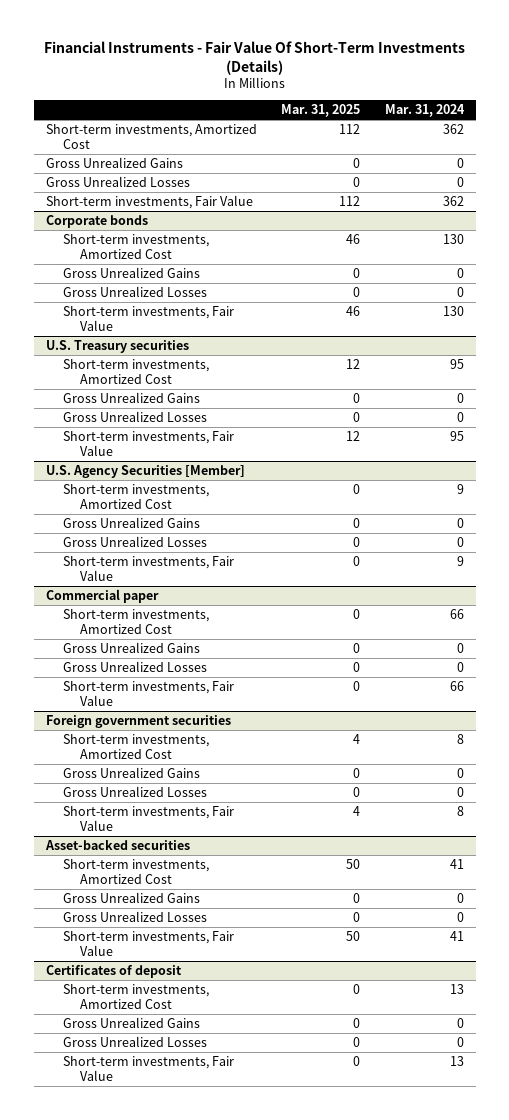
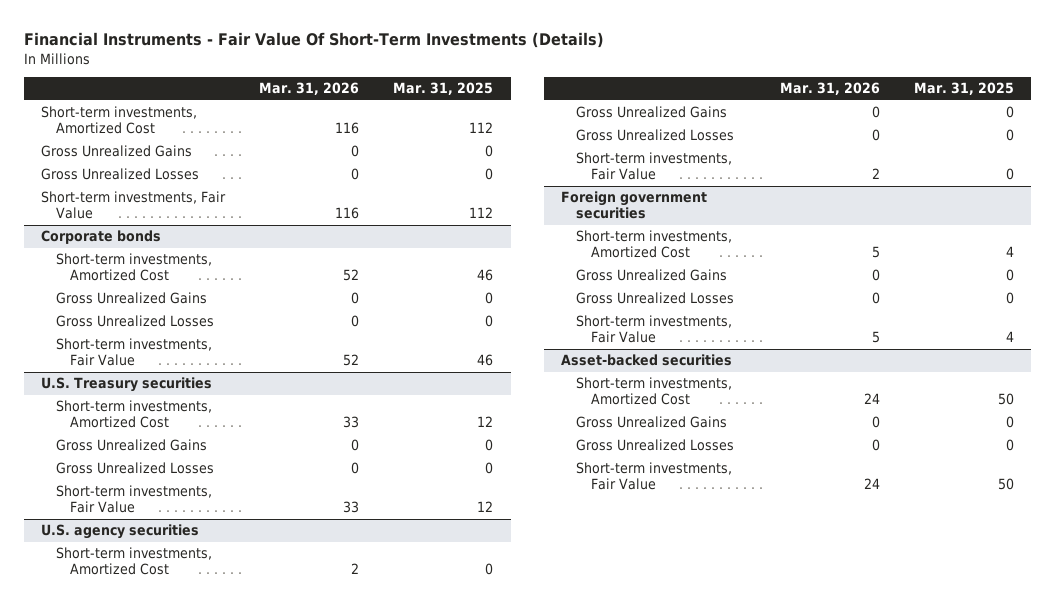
[384,104,465,118] Mar. 31, 2024 -> none
none -> [259,82,360,96] Mar. 31, 2026
[63,483,210,510] Short-term investments, Amortized Cost -> none
[63,516,201,528] Gross Unrealized Gains -> none
[63,535,208,547] Gross Unrealized Losses -> none
[63,555,235,582] Short-term investments, Fair Value -> none
[45,588,159,603] Commercial paper -> none
[45,464,245,478] U.S. Agency Securities [Member] -> [41,524,200,540] U.S. agency securities
[45,964,182,978] Certificates of deposit -> none
[63,983,210,1010] Short-term investments, Amortized Cost -> none
[63,1016,201,1028] Gross Unrealized Gains -> none
[63,1035,208,1047] Gross Unrealized Losses -> none
[63,1055,235,1082] Short-term investments, Fair Value -> none

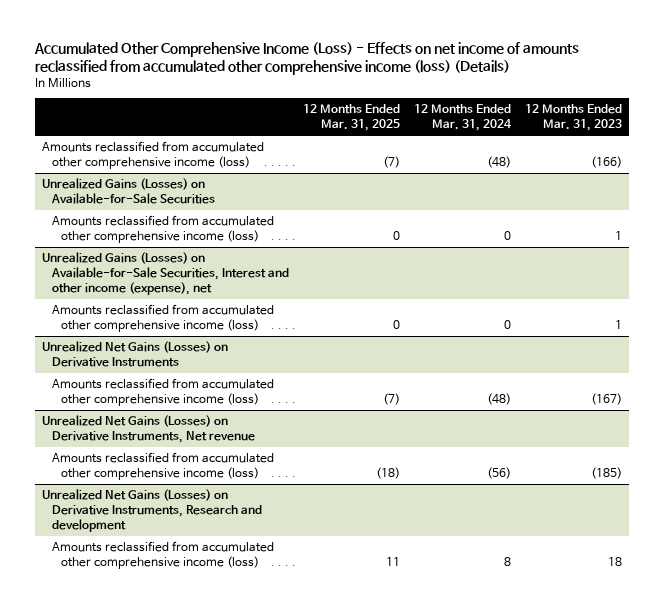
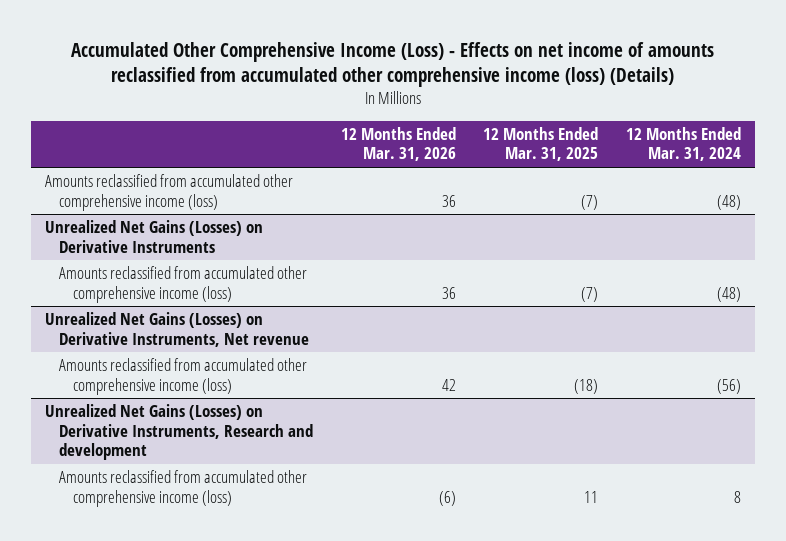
[525,104,623,132] 12 Months Ended Mar. 31, 2023 -> none
none -> [340,126,456,162] 12 Months Ended Mar. 31, 2026
[42,178,215,205] Unrealized Gains (Losses) on Available-for-Sale Securities -> none
[51,215,274,244] Amounts reclassified from accumulated other comprehensive income (loss) -> none
[42,252,289,295] Unrealized Gains (Losses) on Available-for-Sale Securities, Interest and other income (expense), net -> none
[51,304,274,333] Amounts reclassified from accumulated other comprehensive income (loss) -> none

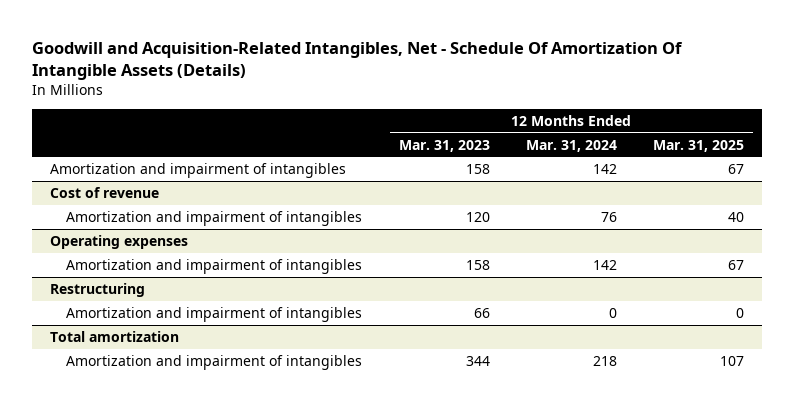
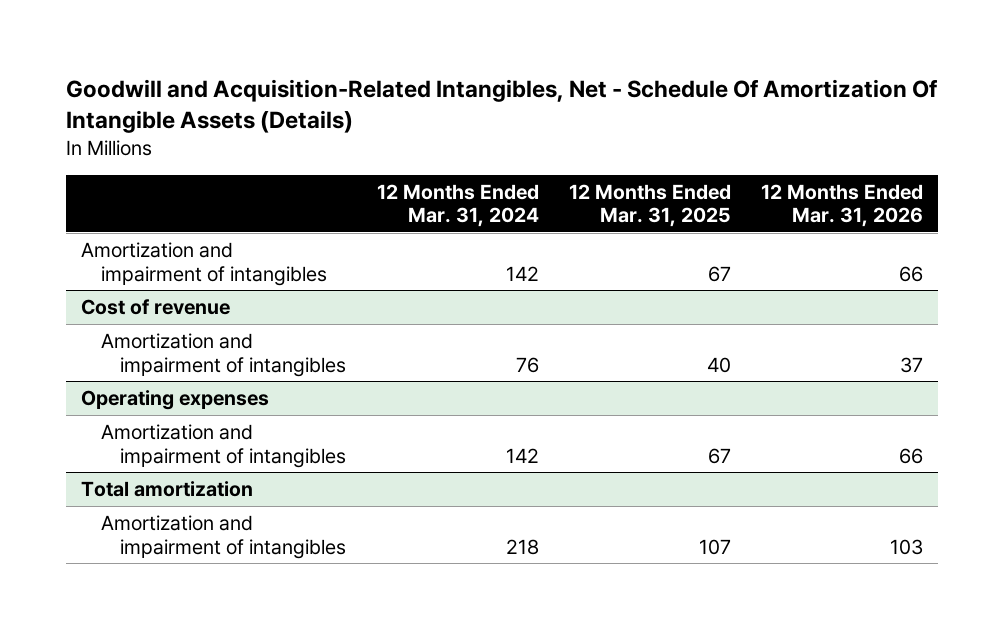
[398,139,490,152] Mar. 31, 2023 -> none
none -> [761,183,924,228] 12 Months Ended Mar. 31, 2026
[50,282,146,297] Restructuring -> none
[66,306,363,322] Amortization and impairment of intangibles -> none

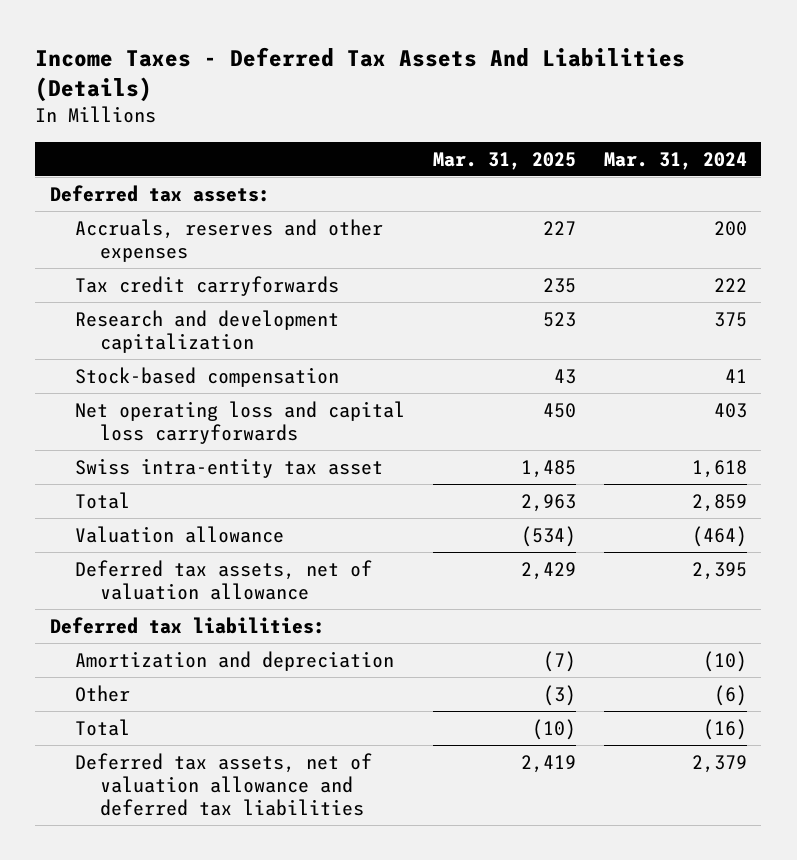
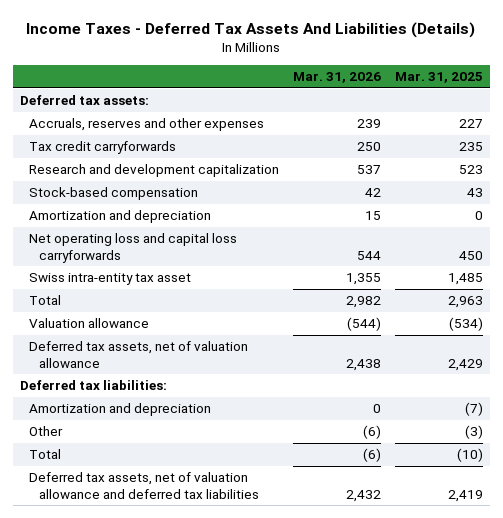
[604,151,748,170] Mar. 31, 2024 -> none
none -> [293,72,382,84] Mar. 31, 2026
none -> [29,210,212,224] Amortization and depreciation

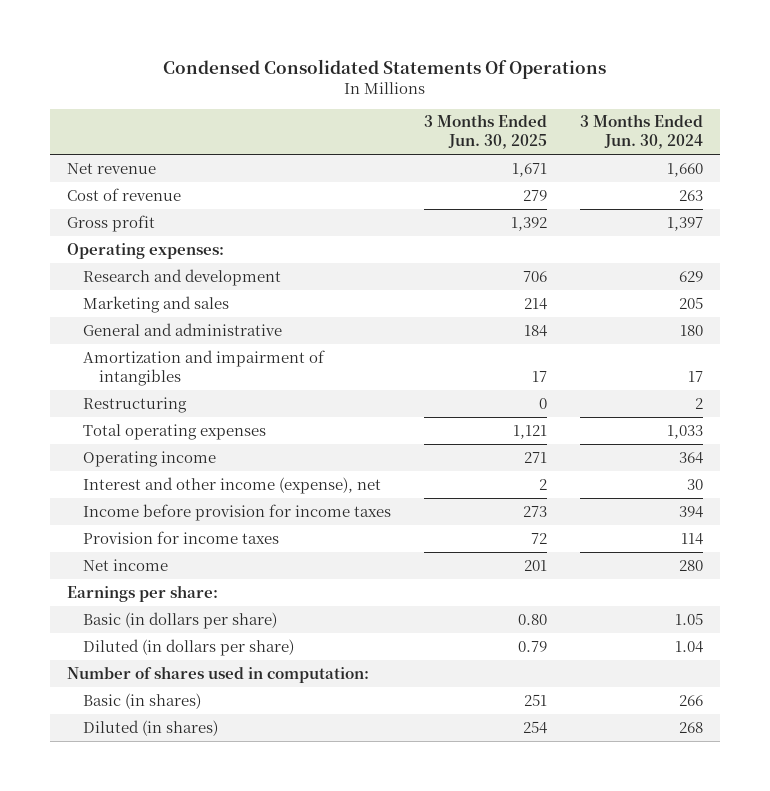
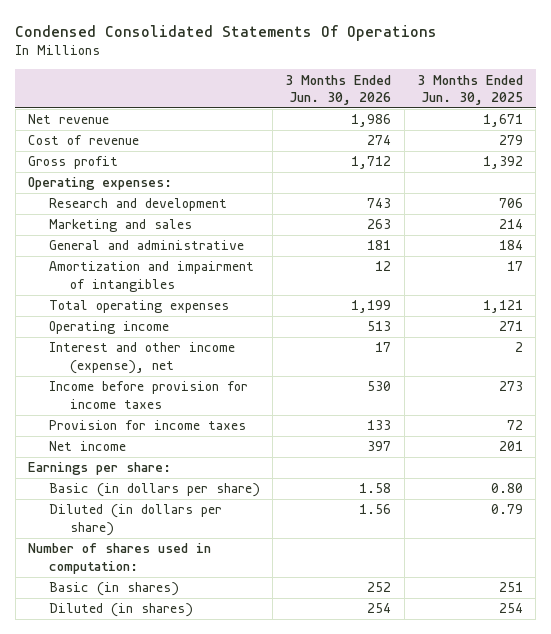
[580,114,704,150] 3 Months Ended Jun. 30, 2024 -> none
none -> [285,74,392,106] 3 Months Ended Jun. 30, 2026
[82,396,187,413] Restructuring -> none

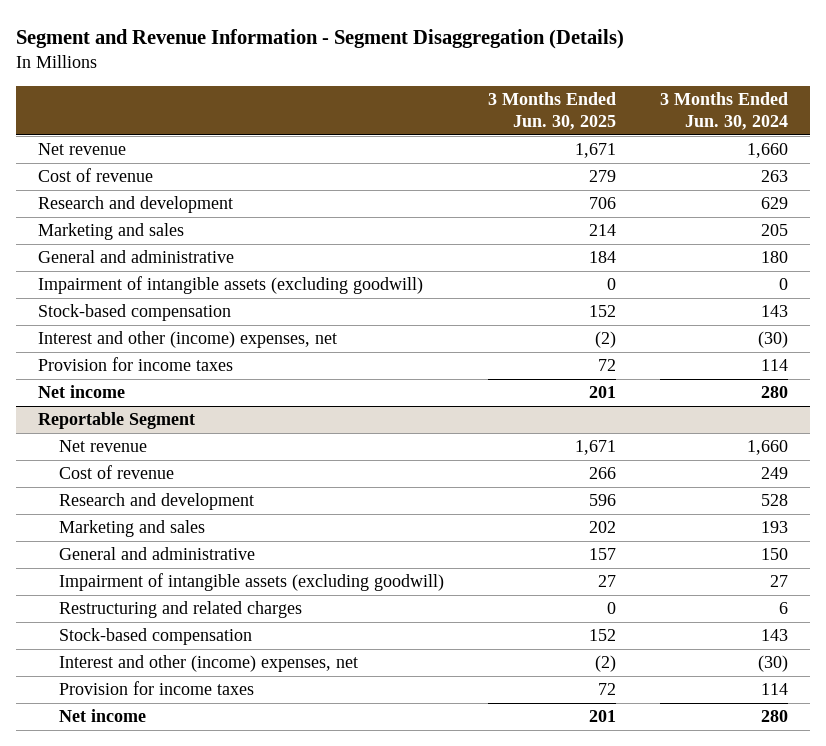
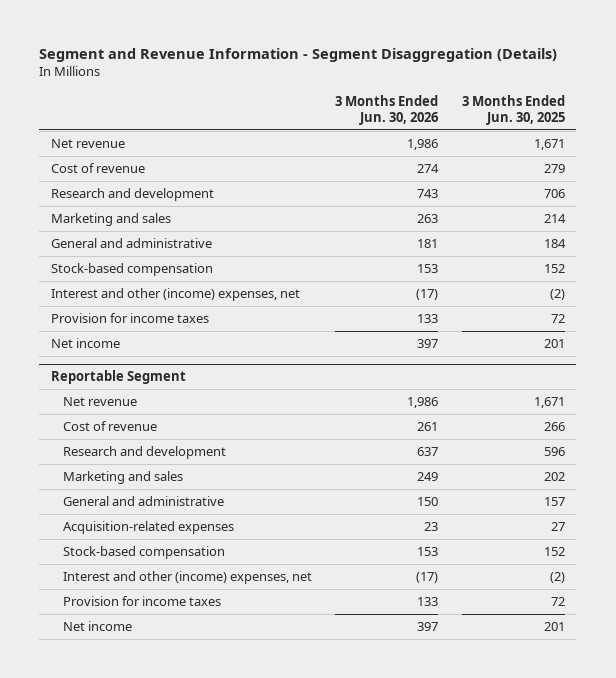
[659,92,788,131] 3 Months Ended Jun. 30, 2024 -> none
none -> [335,95,439,126] 3 Months Ended Jun. 30, 2026
[37,276,423,295] Impairment of intangible assets (excluding goodwill) -> none
[58,573,444,592] Impairment of intangible assets (excluding goodwill) -> none
[58,601,302,619] Restructuring and related charges -> none
none -> [63,520,235,534] Acquisition-related expenses

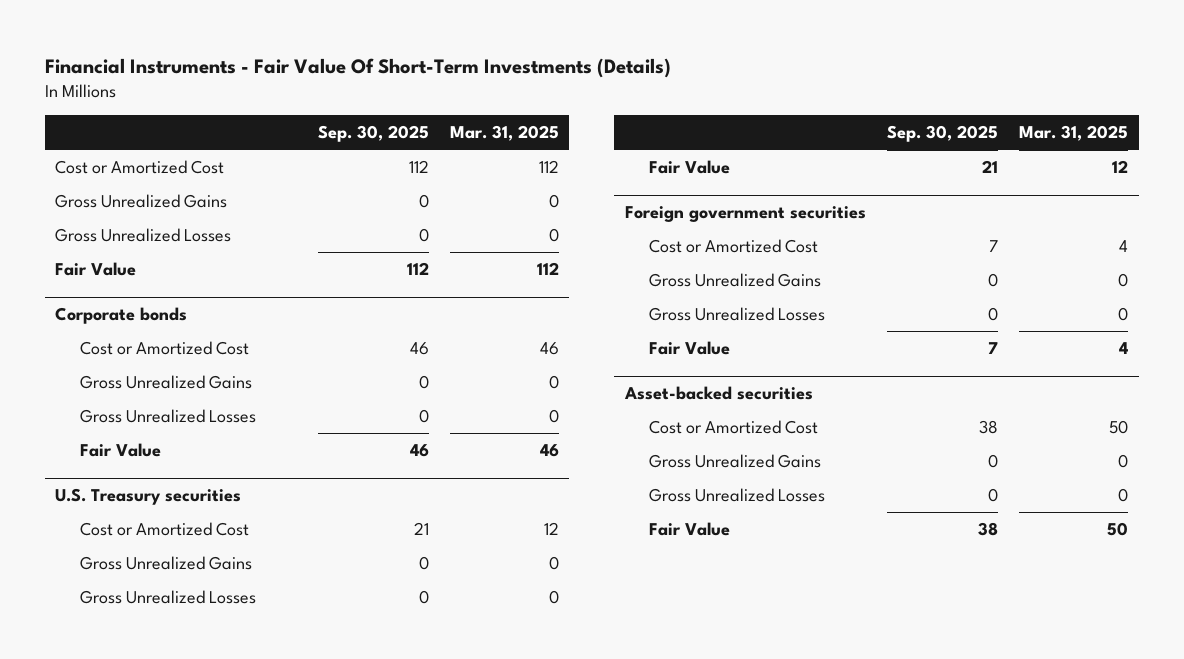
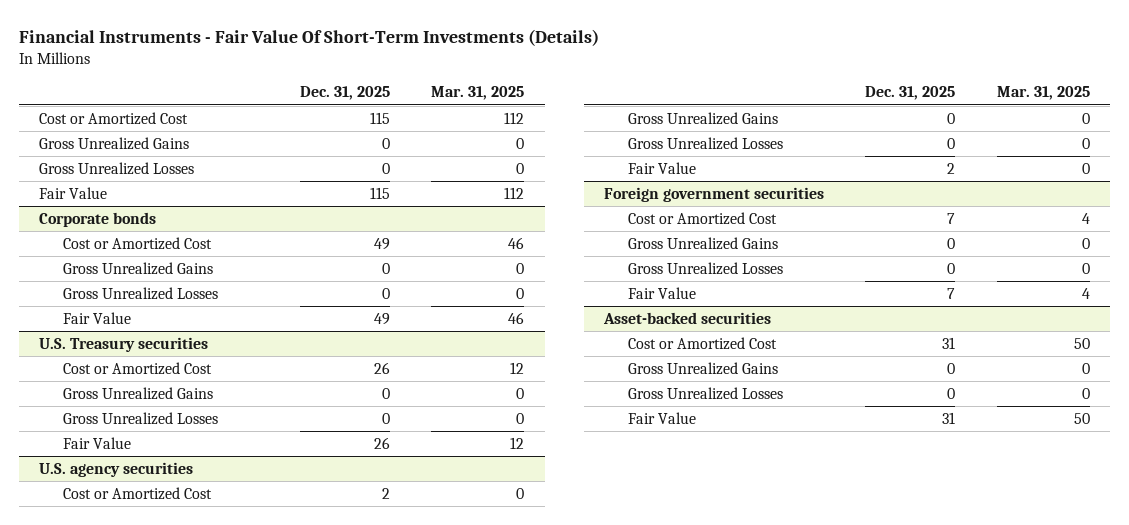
[317,125,429,143] Sep. 30, 2025 -> none
none -> [300,86,391,101] Dec. 31, 2025
none -> [39,461,194,477] U.S. agency securities
none -> [62,486,212,500] Cost or Amortized Cost
none -> [627,111,778,125] Gross Unrealized Gains
none -> [627,136,783,150] Gross Unrealized Losses
none -> [627,161,696,174] Fair Value

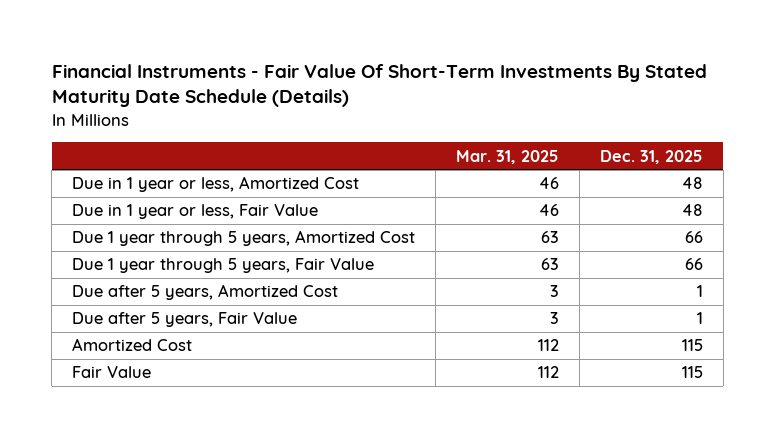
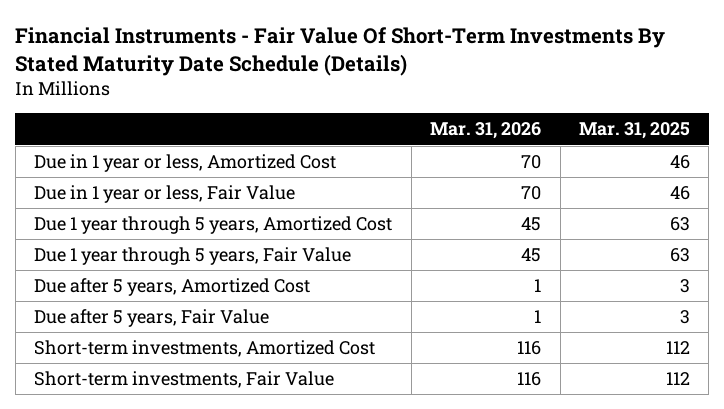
[599,149,703,164] Dec. 31, 2025 -> none
none -> [430,122,542,140] Mar. 31, 2026
[72,338,193,352] Amortized Cost -> [34,340,376,358] Short-term investments, Amortized Cost
[72,366,152,379] Fair Value -> [34,371,335,389] Short-term investments, Fair Value

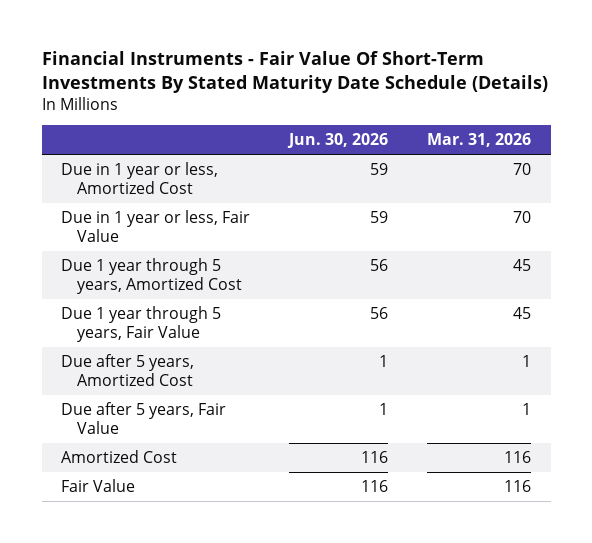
[579,122,691,140] Mar. 31, 2025 -> none
none -> [287,133,389,149] Jun. 30, 2026
[34,340,376,358] Short-term investments, Amortized Cost -> [61,450,178,464] Amortized Cost
[34,371,335,389] Short-term investments, Fair Value -> [61,479,136,493] Fair Value

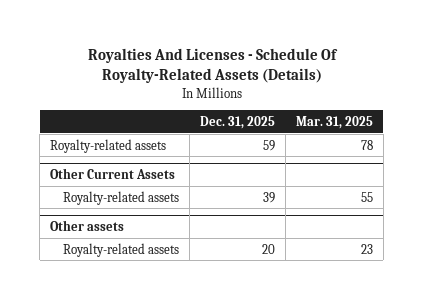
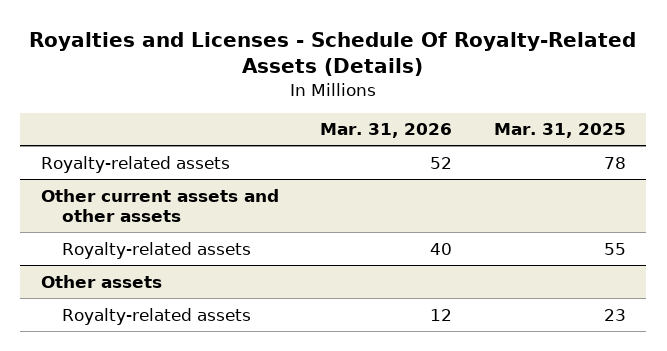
[87,47,338,84] Royalties And Licenses - Schedule Of Royalty-Related Assets (Details) -> [29,31,637,76] Royalties and Licenses - Schedule Of Royalty-Related Assets (Details)
[199,116,275,130] Dec. 31, 2025 -> none
none -> [320,123,453,139] Mar. 31, 2026
[50,168,176,180] Other Current Assets -> [41,188,280,223] Other current assets and other assets

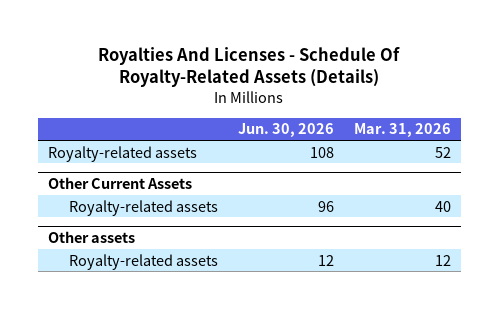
[29,31,637,76] Royalties and Licenses - Schedule Of Royalty-Related Assets (Details) -> [98,46,401,88] Royalties And Licenses - Schedule Of Royalty-Related Assets (Details)
[493,123,626,139] Mar. 31, 2025 -> none
none -> [238,123,335,138] Jun. 30, 2026
[41,188,280,223] Other current assets and other assets -> [48,176,193,189] Other Current Assets

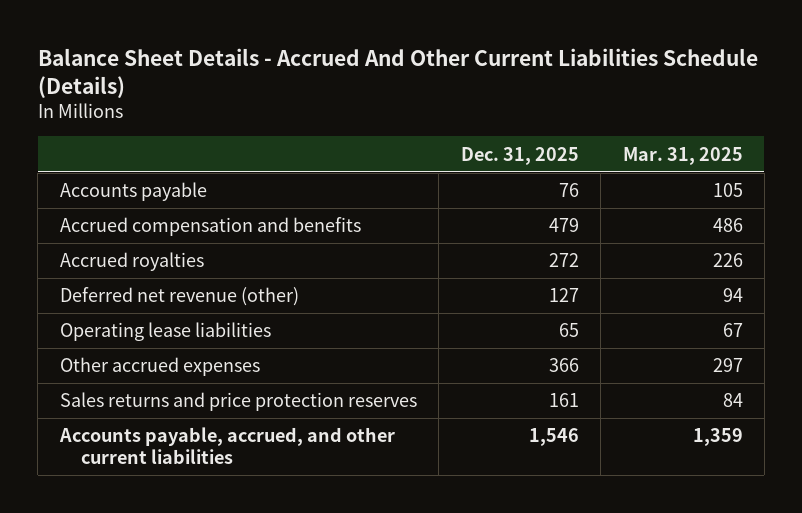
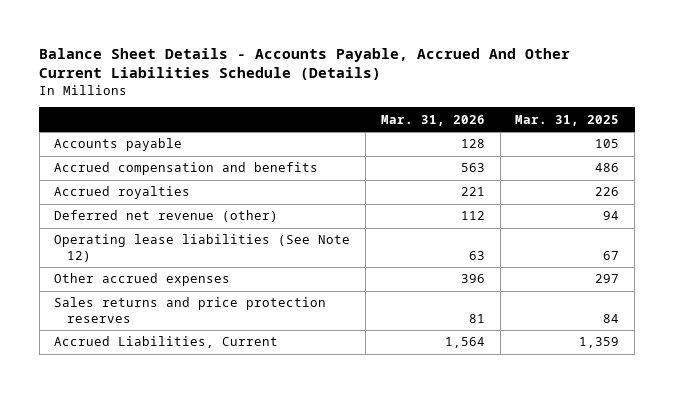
[37,47,758,98] Balance Sheet Details - Accrued And Other Current Liabilities Schedule (Details) -> [39,47,571,80] Balance Sheet Details - Accounts Payable, Accrued And Other Current Liabilities Schedule (Details)
[460,146,579,165] Dec. 31, 2025 -> none
none -> [380,114,485,126] Mar. 31, 2026
[59,322,271,342] Operating lease liabilities -> [54,234,351,262] Operating lease liabilities (See Note 12)
[58,427,395,465] Accounts payable, accrued, and other current liabilities -> [54,336,279,349] Accrued Liabilities, Current

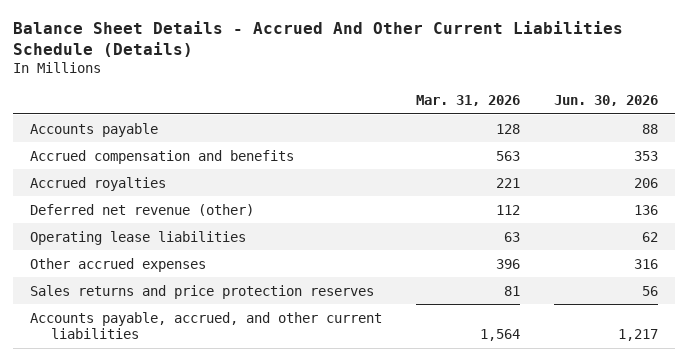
[39,47,571,80] Balance Sheet Details - Accounts Payable, Accrued And Other Current Liabilities Schedule (Details) -> [12,20,623,57] Balance Sheet Details - Accrued And Other Current Liabilities Schedule (Details)
[515,114,620,126] Mar. 31, 2025 -> none
none -> [554,95,659,107] Jun. 30, 2026
[54,234,351,262] Operating lease liabilities (See Note 12) -> [29,230,246,245] Operating lease liabilities
[54,336,279,349] Accrued Liabilities, Current -> [29,311,382,340] Accounts payable, accrued, and other current liabilities

